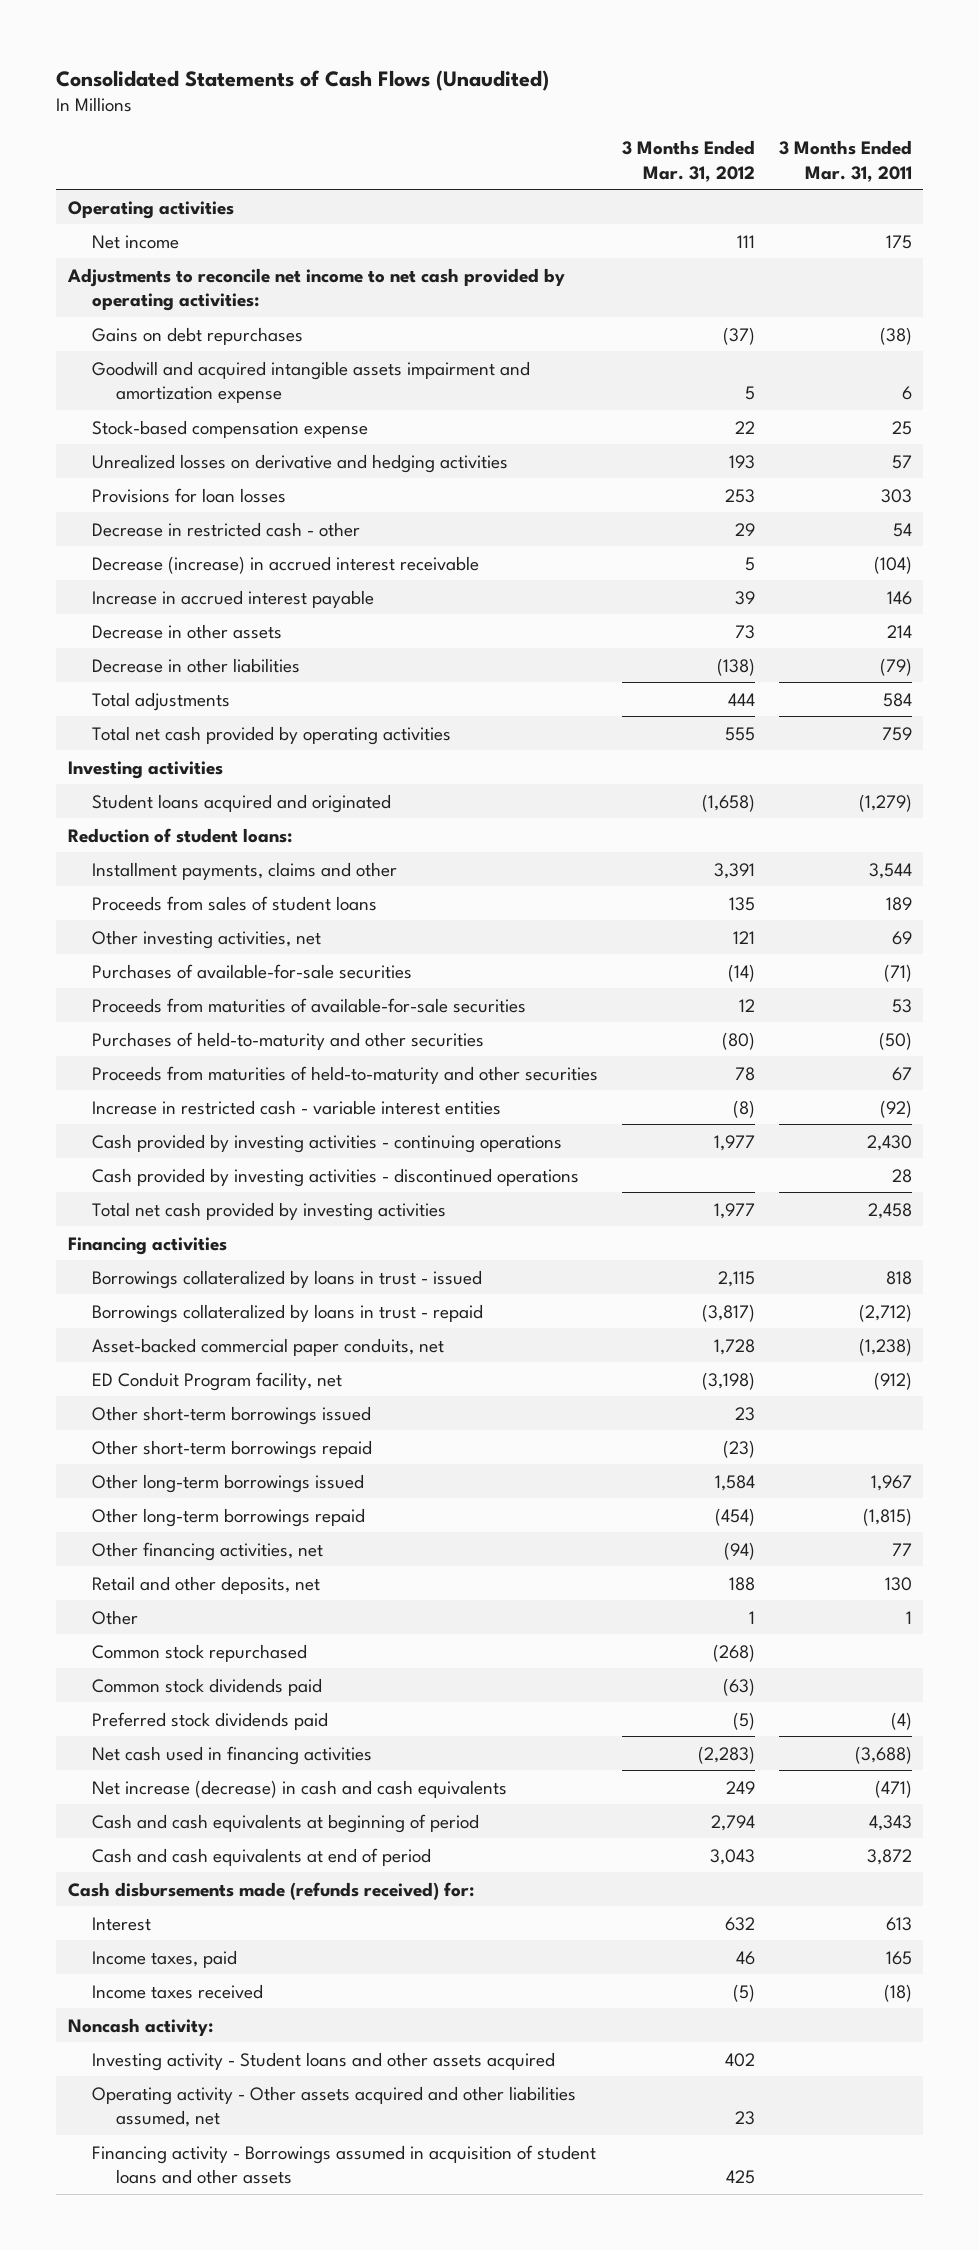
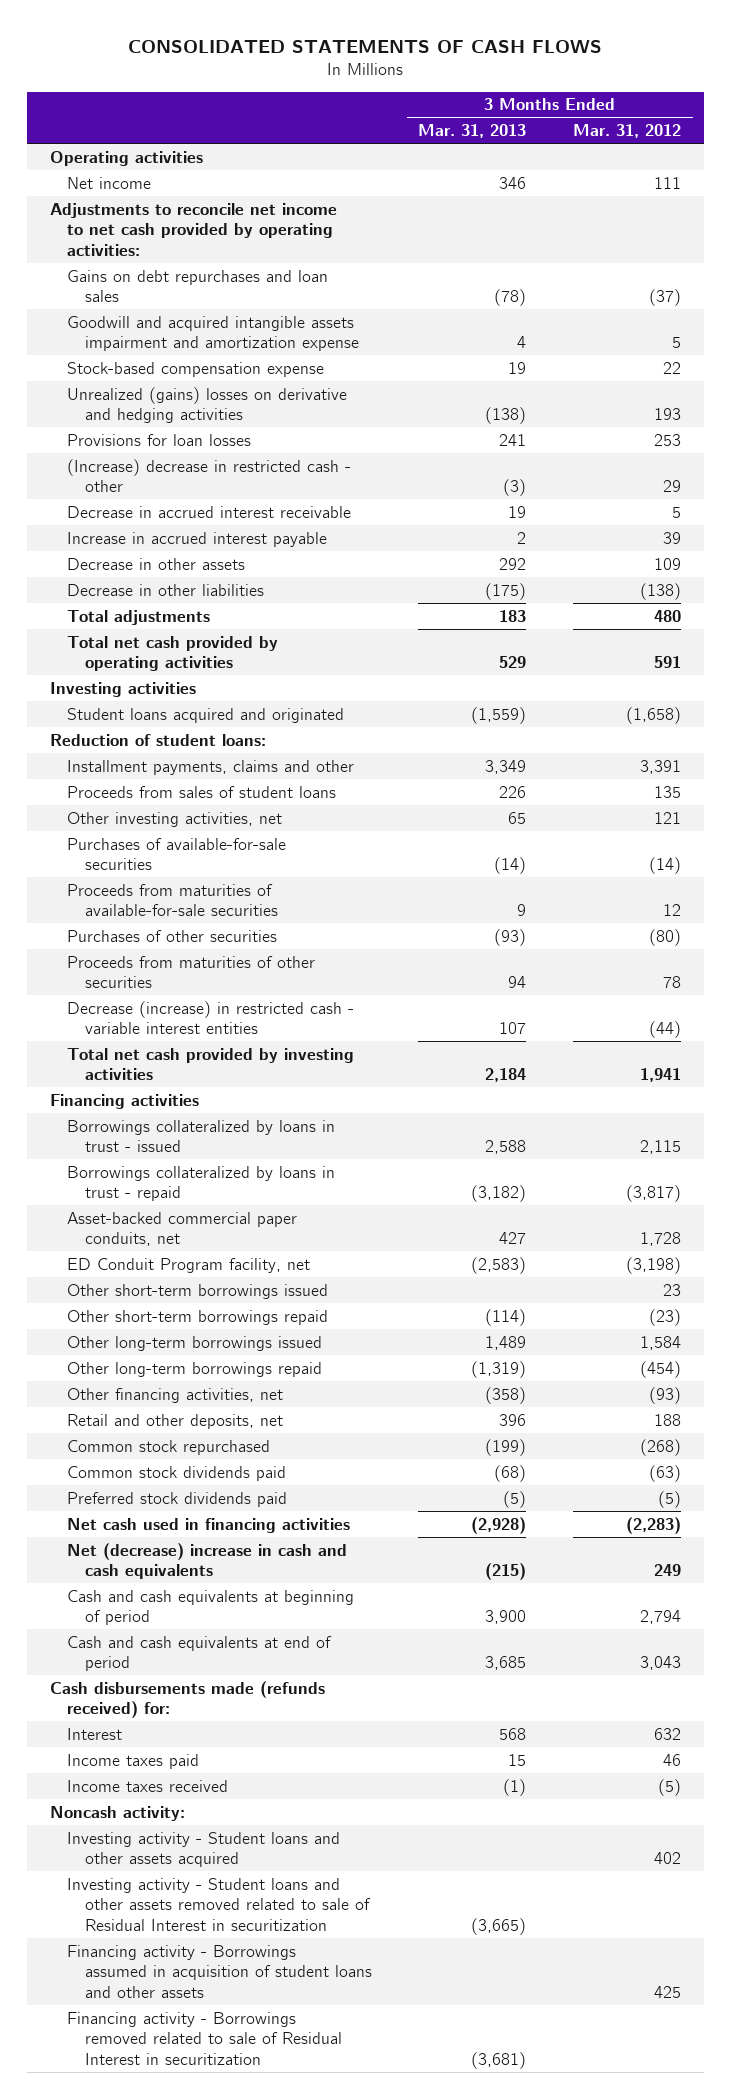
[55,69,549,91] Consolidated Statements of Cash Flows (Unaudited) -> [128,39,603,53] CONSOLIDATED STATEMENTS OF CASH FLOWS
[778,140,912,182] 3 Months Ended Mar. 31, 2011 -> none
none -> [418,124,527,139] Mar. 31, 2013
[91,326,303,345] Gains on debt repurchases -> [67,269,329,303] Gains on debt repurchases and loan sales
[91,453,508,473] Unrealized losses on derivative and hedging activities -> [67,386,348,424] Unrealized (gains) losses on derivative and hedging activities
[91,521,360,537] Decrease in restricted cash - other -> [67,458,352,493] (Increase) decrease in restricted cash - other
[91,555,479,574] Decrease (increase) in accrued interest receivable -> [67,505,352,518] Decrease in accrued interest receivable
[734,624,755,639] 73 -> [653,557,681,570] 109
[727,692,755,706] 444 -> [653,609,681,622] 480
[724,726,755,741] 555 -> [653,656,681,669] 591
[91,1133,562,1153] Cash provided by investing activities - continuing operations -> none
[91,1167,579,1187] Cash provided by investing activities - discontinued operations -> none
[91,1031,484,1050] Purchases of held-to-maturity and other securities -> [67,929,278,942] Purchases of other securities
[91,1065,598,1084] Proceeds from maturities of held-to-maturity and other securities -> [67,955,316,989] Proceeds from maturities of other securities
[91,1099,501,1115] Increase in restricted cash - variable interest entities -> [67,1000,355,1035] Decrease (increase) in restricted cash - variable interest entities
[732,1099,755,1118] (8) -> [648,1021,681,1039] (44)
[713,1202,755,1219] 1,977 -> [639,1068,681,1083] 1,941
[723,1541,755,1560] (94) -> [648,1386,681,1404] (93)
[91,1609,138,1625] Other -> none
[91,1779,507,1798] Net increase (decrease) in cash and cash equivalents -> [67,1542,348,1580] Net (decrease) increase in cash and cash equivalents
[91,1949,237,1968] Income taxes, paid -> [67,1753,200,1769] Income taxes paid
[91,2085,576,2128] Operating activity - Other assets acquired and other liabilities assumed, net -> none
none -> [67,1877,371,1931] Investing activity - Student loans and other assets removed related to sale of Residual Interest in securitization
none -> [67,2011,342,2065] Financing activity - Borrowings removed related to sale of Residual Interest in securitization

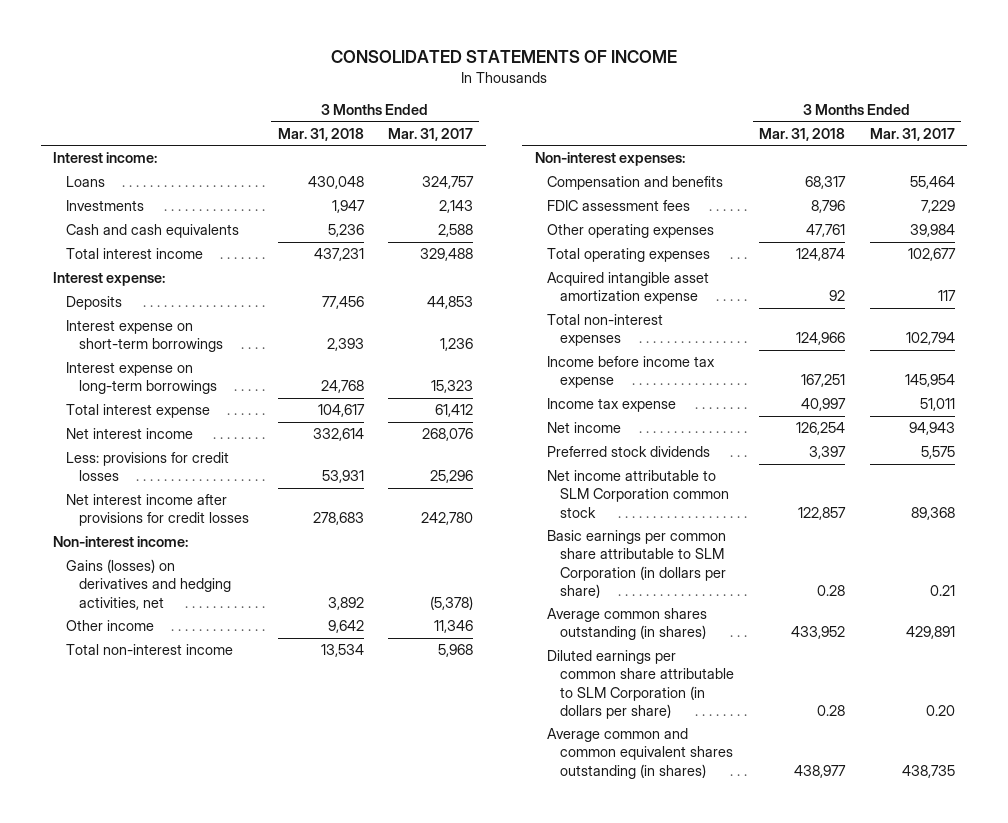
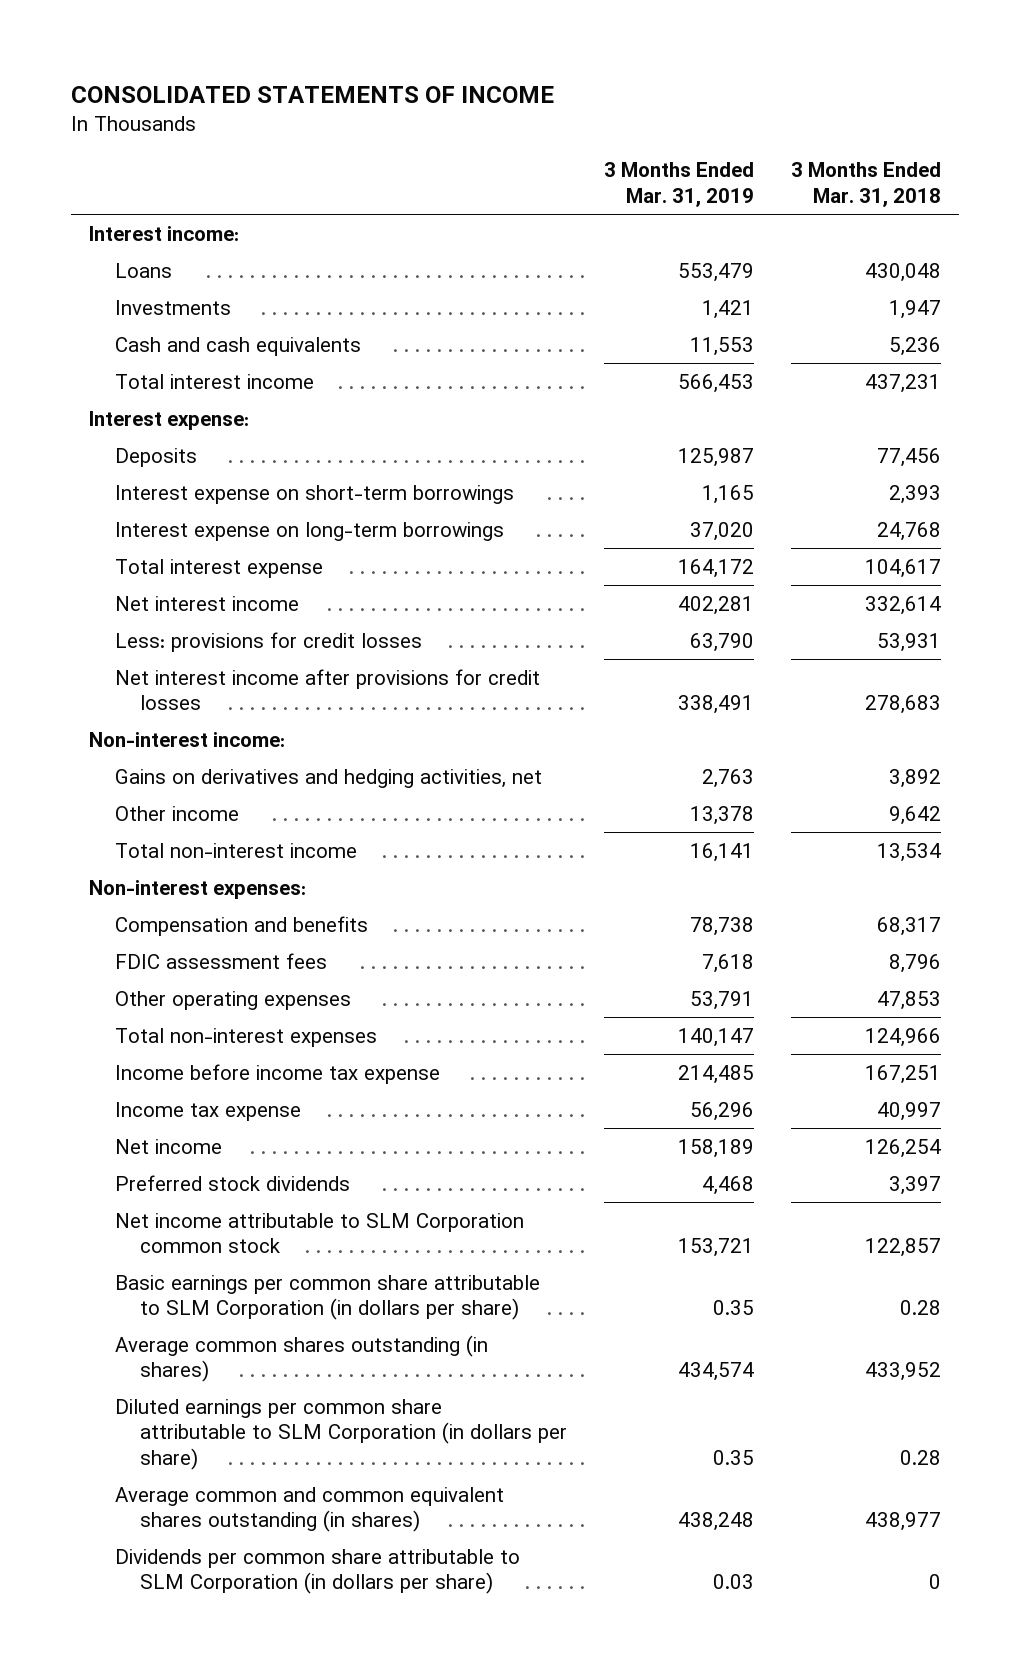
[388,127,474,141] Mar. 31, 2017 -> none
none -> [603,162,754,208] 3 Months Ended Mar. 31, 2019
[65,559,231,610] Gains (losses) on derivatives and hedging activities, net -> [114,768,542,788] Gains on derivatives and hedging activities, net
[547,248,711,263] Total operating expenses -> none
[547,272,710,305] Acquired intangible asset amortization expense -> none
[806,224,846,238] 47,761 -> [876,990,941,1010] 47,853
none -> [114,1548,520,1595] Dividends per common share attributable to SLM Corporation (in dollars per share)

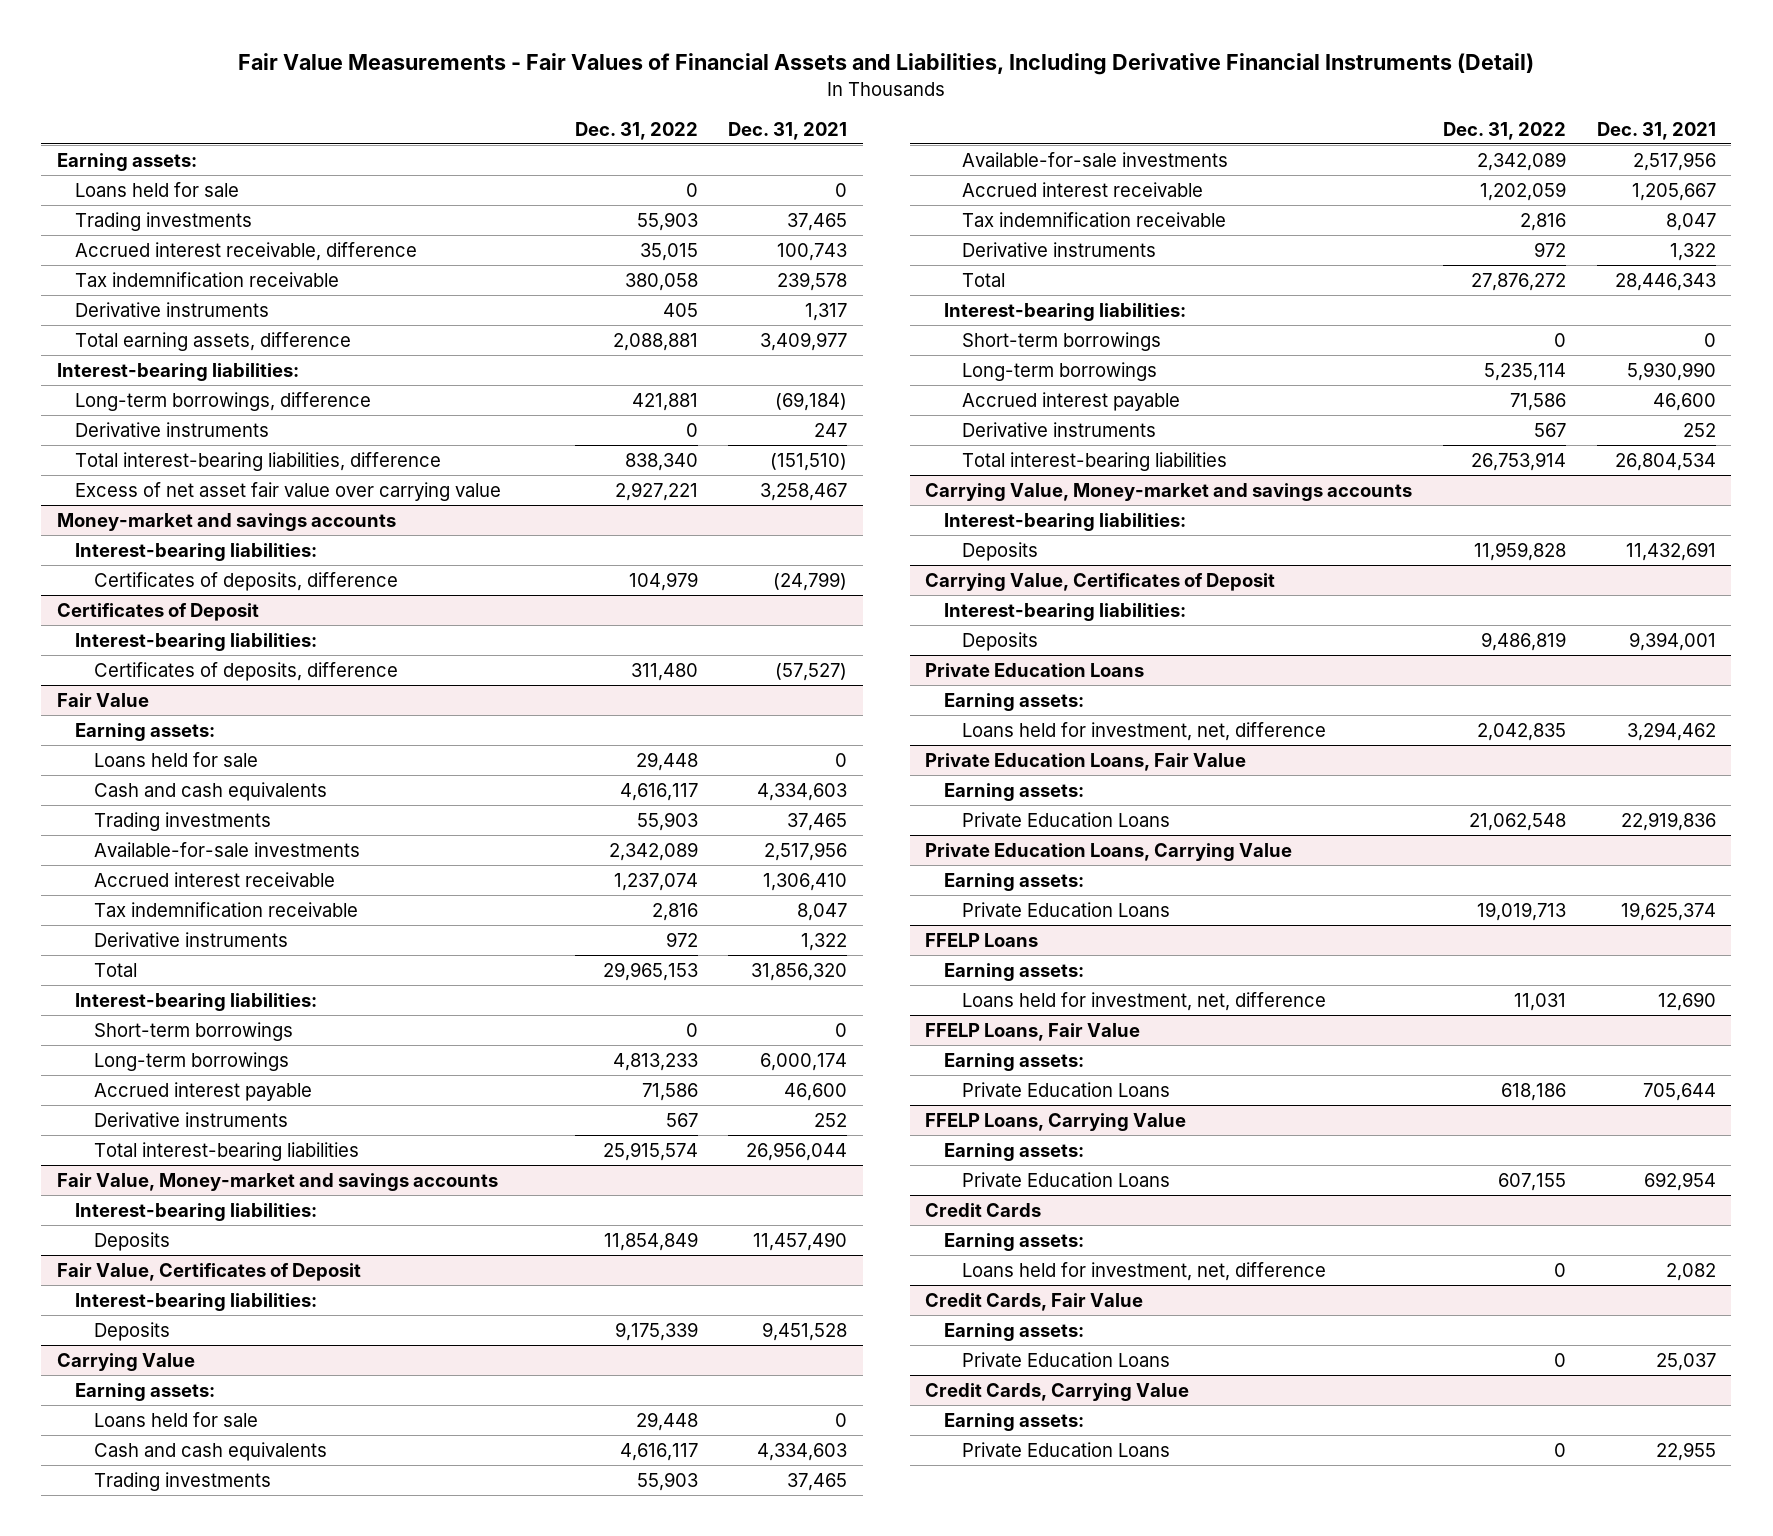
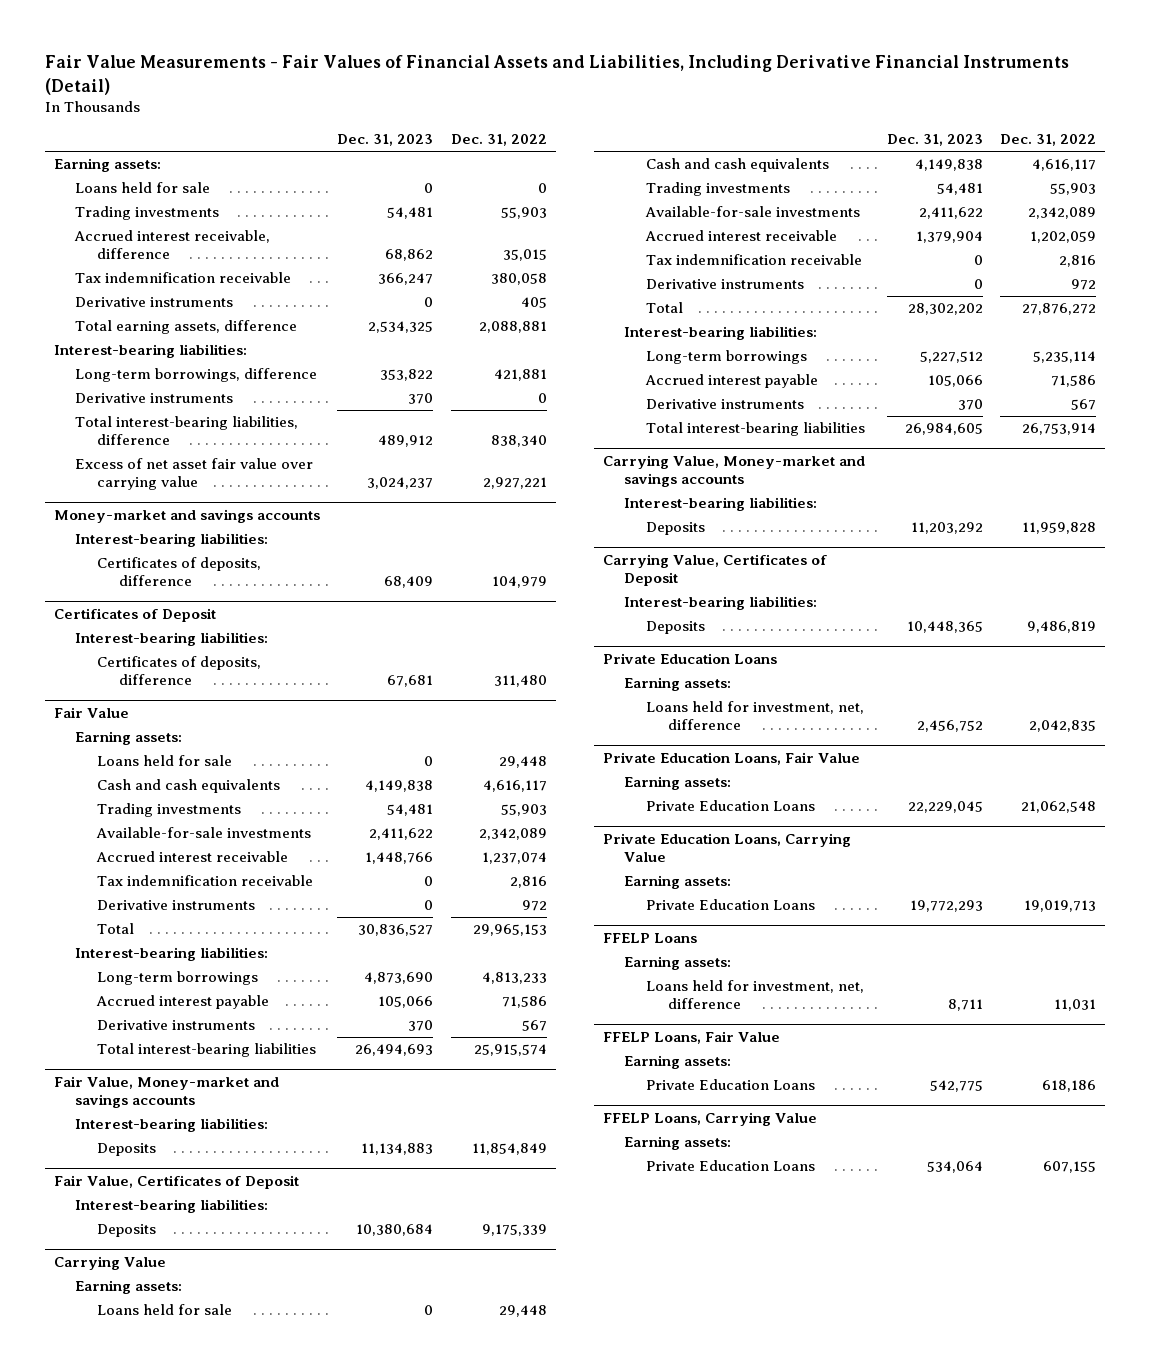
[728,121,848,140] Dec. 31, 2021 -> none
none -> [337,134,434,147] Dec. 31, 2023
[93,1021,293,1041] Short-term borrowings -> none
[962,331,1162,351] Short-term borrowings -> none
[925,1202,1042,1217] Credit Cards -> none
[943,1232,1084,1251] Earning assets: -> none
[962,1261,1327,1281] Loans held for investment, net, difference -> none
[925,1292,1144,1311] Credit Cards, Fair Value -> none
[943,1322,1084,1341] Earning assets: -> none
[962,1351,1171,1367] Private Education Loans -> none
[925,1382,1190,1401] Credit Cards, Carrying Value -> none
[943,1412,1084,1431] Earning assets: -> none
[962,1441,1171,1457] Private Education Loans -> none

